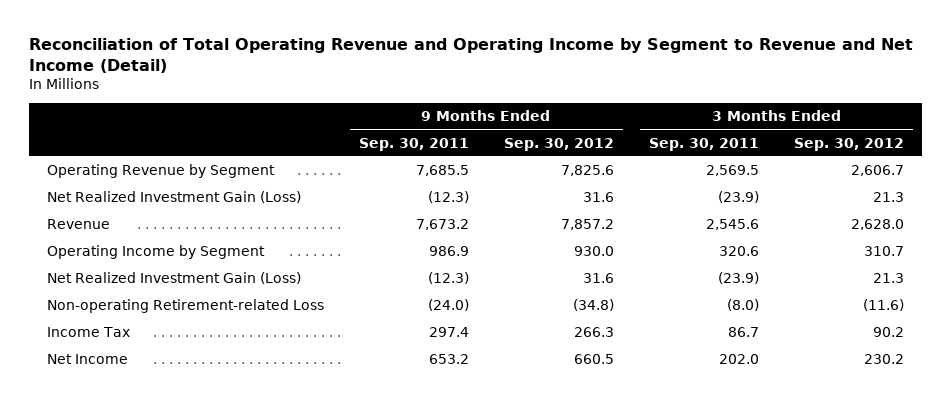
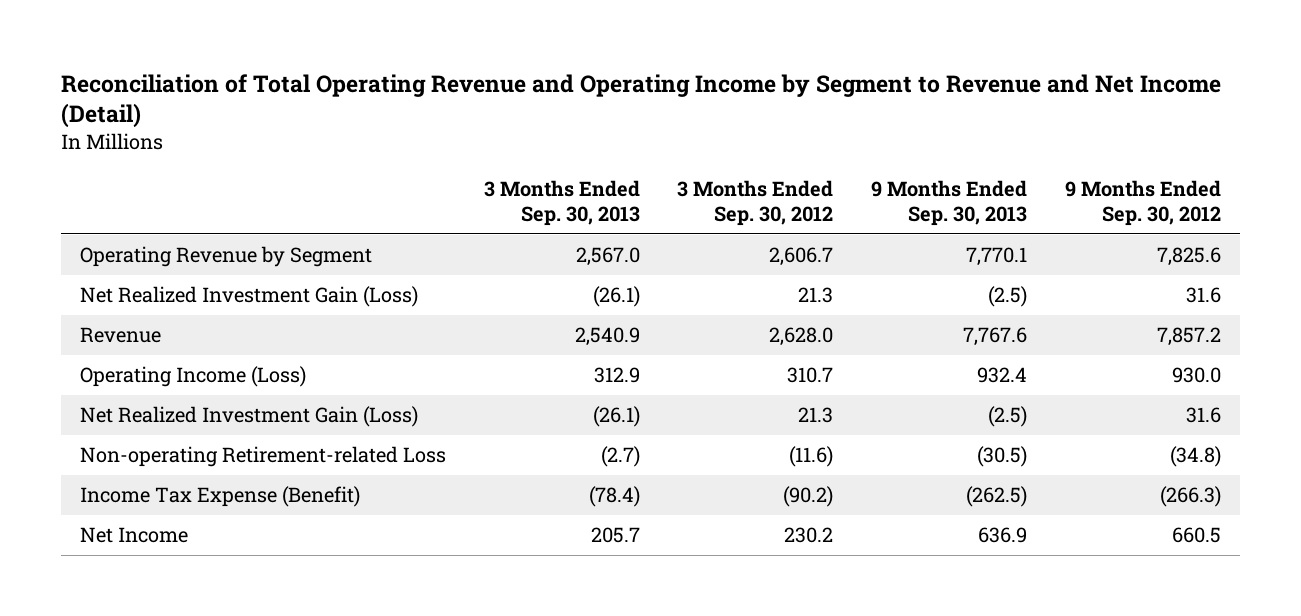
[358,137,469,151] Sep. 30, 2011 -> none
[649,137,760,151] Sep. 30, 2011 -> none
none -> [483,180,640,227] 3 Months Ended Sep. 30, 2013
none -> [871,180,1028,227] 9 Months Ended Sep. 30, 2013
[46,245,265,260] Operating Income by Segment -> [79,365,306,387] Operating Income (Loss)
[46,327,130,338] Income Tax -> [79,485,360,507] Income Tax Expense (Benefit)
[574,327,615,338] 266.3 -> [1160,485,1222,507] (266.3)
[873,327,905,338] 90.2 -> [783,485,834,507] (90.2)

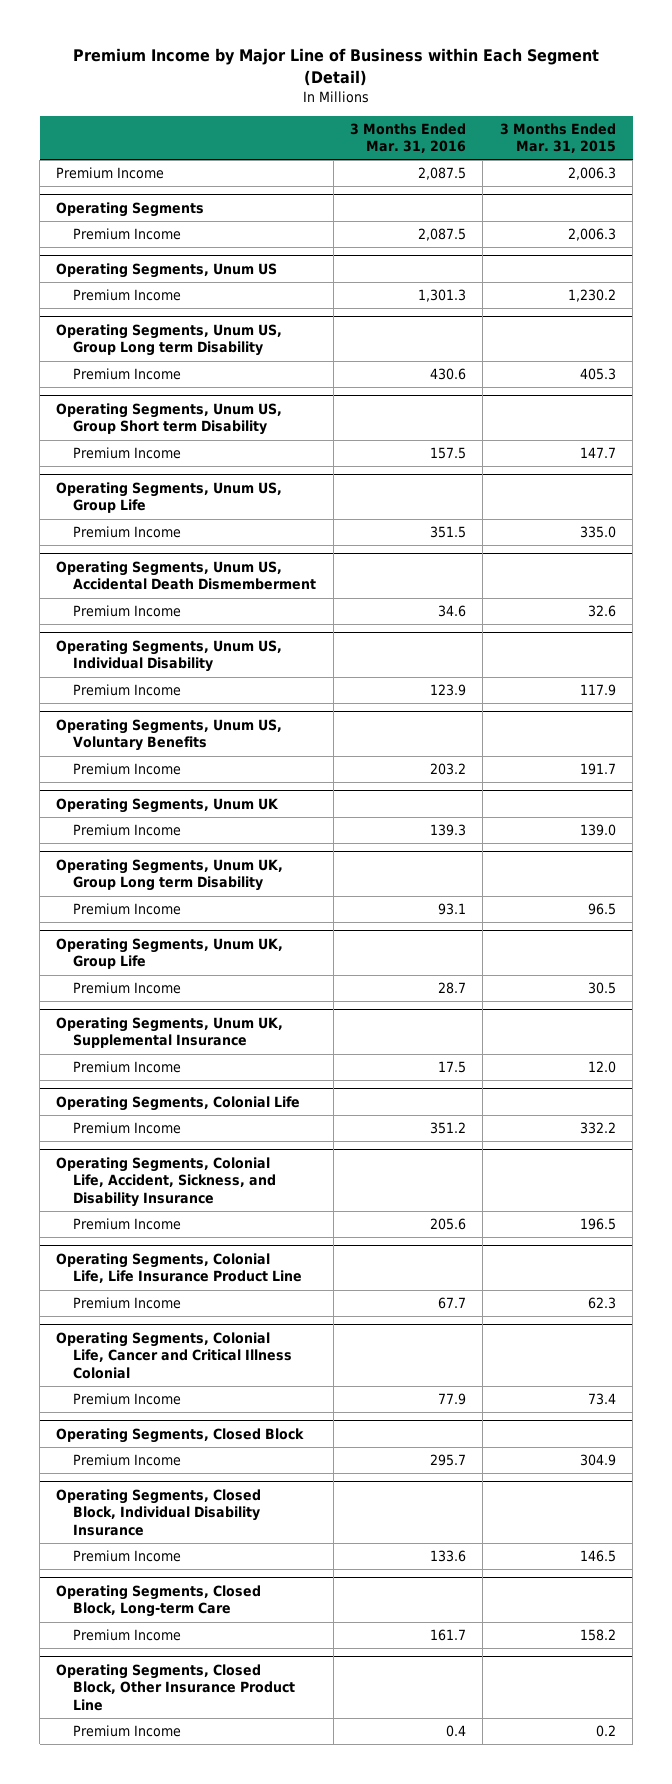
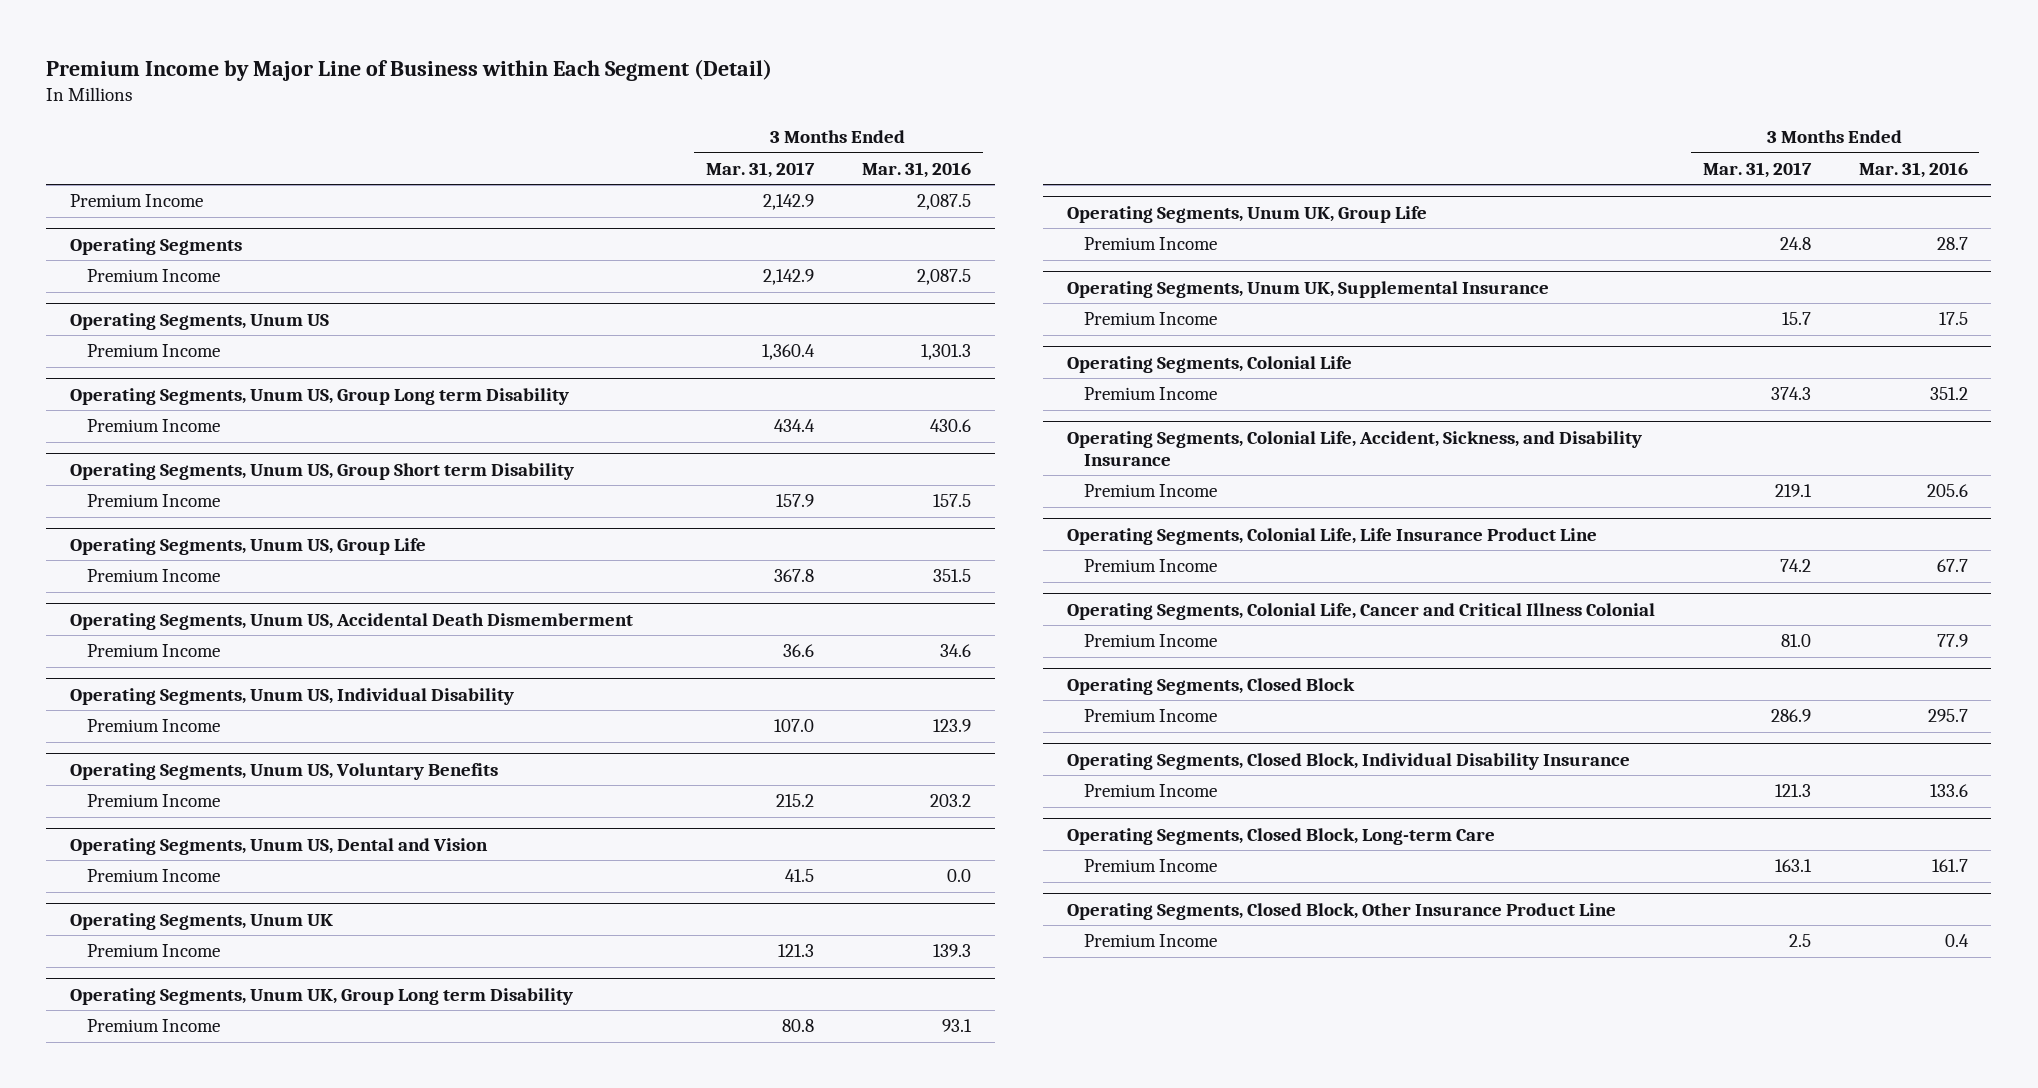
[499,122,616,154] 3 Months Ended Mar. 31, 2015 -> none
none -> [705,161,815,178] Mar. 31, 2017
none -> [69,837,488,855] Operating Segments, Unum US, Dental and Vision
none -> [87,869,221,883] Premium Income

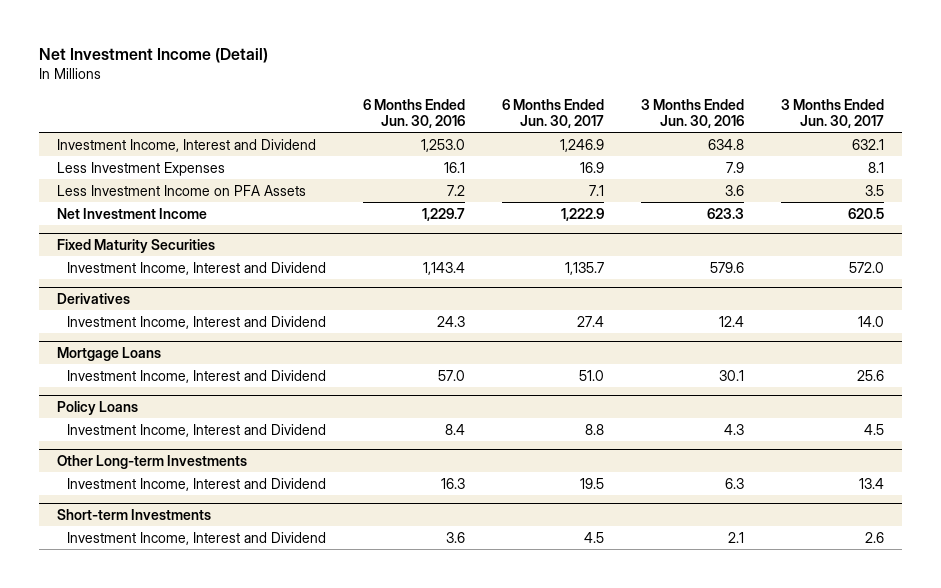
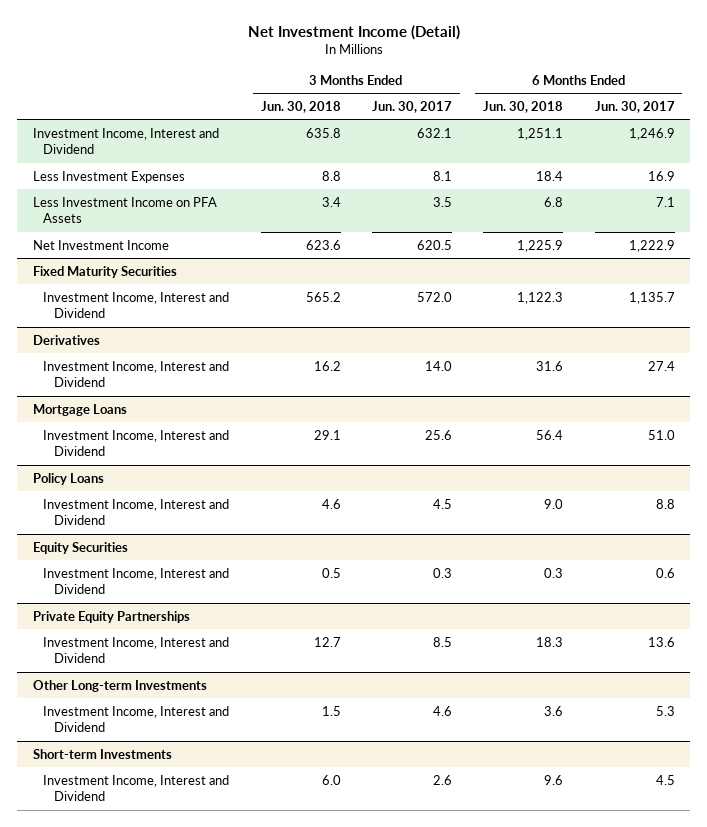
[363,98,466,128] 6 Months Ended Jun. 30, 2016 -> none
[640,98,744,128] 3 Months Ended Jun. 30, 2016 -> none
none -> [260,100,341,113] Jun. 30, 2018
none -> [483,100,564,113] Jun. 30, 2018
none -> [32,541,128,554] Equity Securities
none -> [43,567,230,595] Investment Income, Interest and Dividend
none -> [32,610,190,623] Private Equity Partnerships
none -> [43,636,230,664] Investment Income, Interest and Dividend
[579,477,604,489] 19.5 -> [655,705,675,716] 5.3
[858,477,884,489] 13.4 -> [432,705,452,716] 4.6

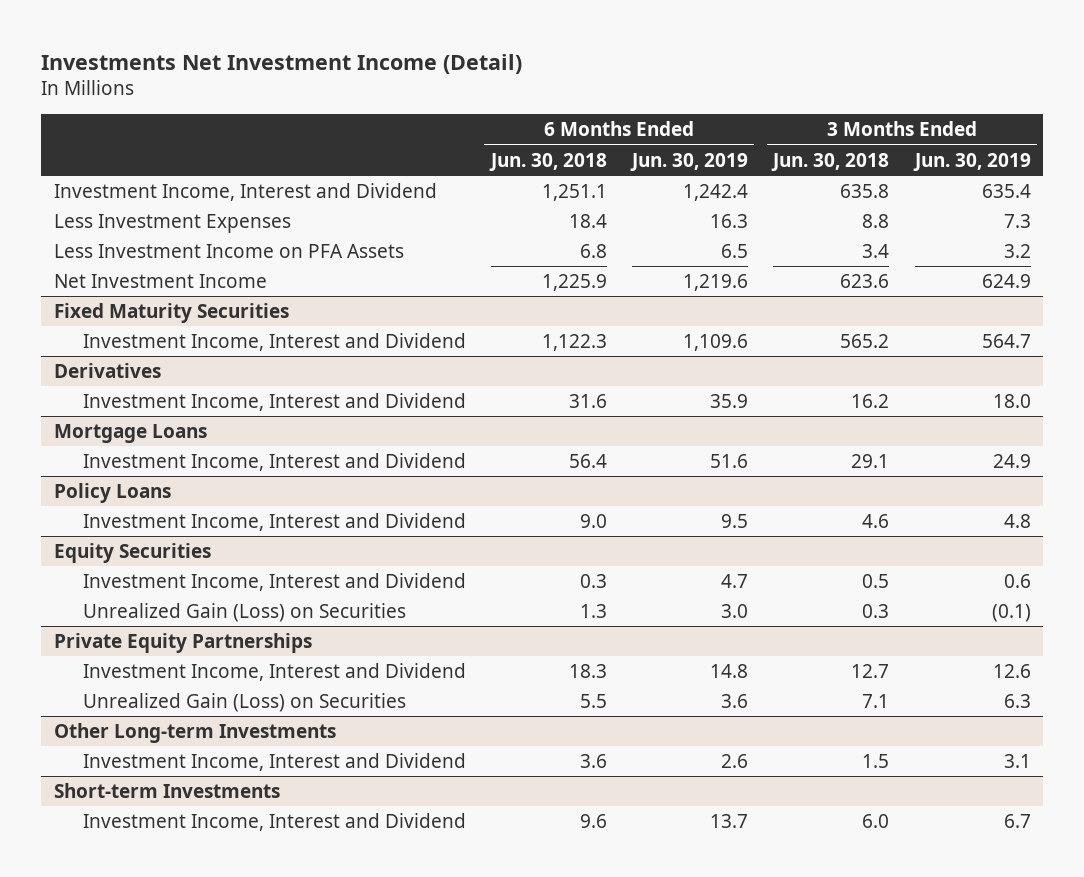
[247,24,460,40] Net Investment Income (Detail) -> [40,54,522,75] Investments Net Investment Income (Detail)
[371,100,452,113] Jun. 30, 2017 -> none
[594,100,675,113] Jun. 30, 2017 -> none
none -> [630,152,749,171] Jun. 30, 2019
none -> [912,152,1031,171] Jun. 30, 2019
none -> [82,602,406,622] Unrealized Gain (Loss) on Securities
none -> [82,692,406,712] Unrealized Gain (Loss) on Securities

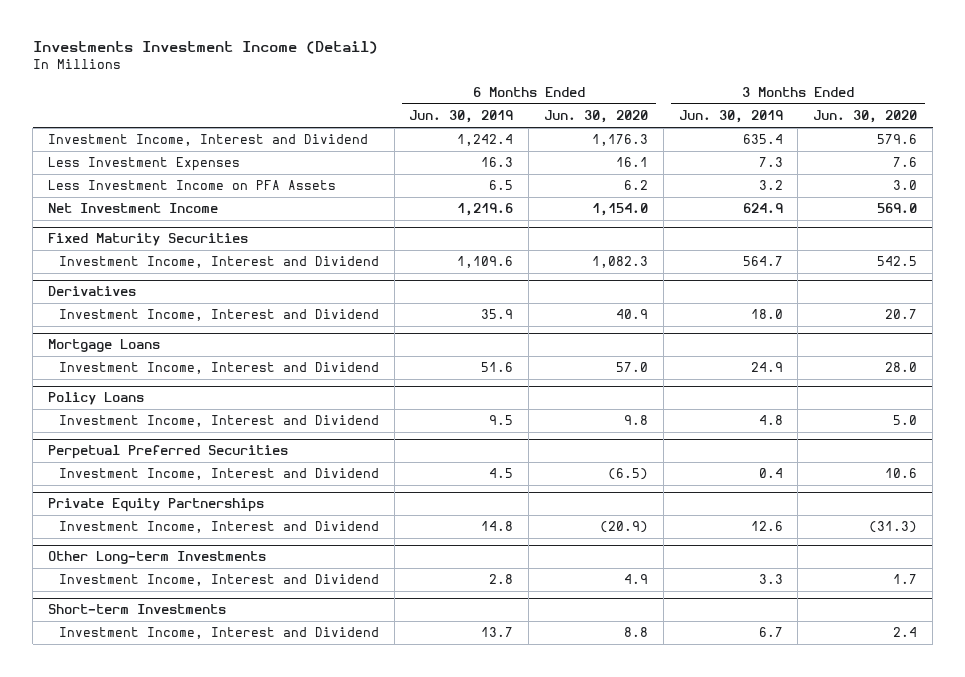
[40,54,522,75] Investments Net Investment Income (Detail) -> [32,40,378,54] Investments Investment Income (Detail)
[488,152,607,171] Jun. 30, 2018 -> none
[771,152,890,171] Jun. 30, 2018 -> none
none -> [543,110,648,124] Jun. 30, 2020
none -> [813,110,918,124] Jun. 30, 2020
[82,602,406,622] Unrealized Gain (Loss) on Securities -> none
[53,542,211,563] Equity Securities -> [48,445,289,460] Perpetual Preferred Securities
[721,573,749,588] 4.7 -> [489,468,514,479] 4.5
[1003,573,1031,588] 0.6 -> [758,468,783,479] 0.4
[82,692,406,712] Unrealized Gain (Loss) on Securities -> none
[721,753,749,768] 2.6 -> [489,574,514,585] 2.8
[1003,753,1031,768] 3.1 -> [758,574,783,585] 3.3

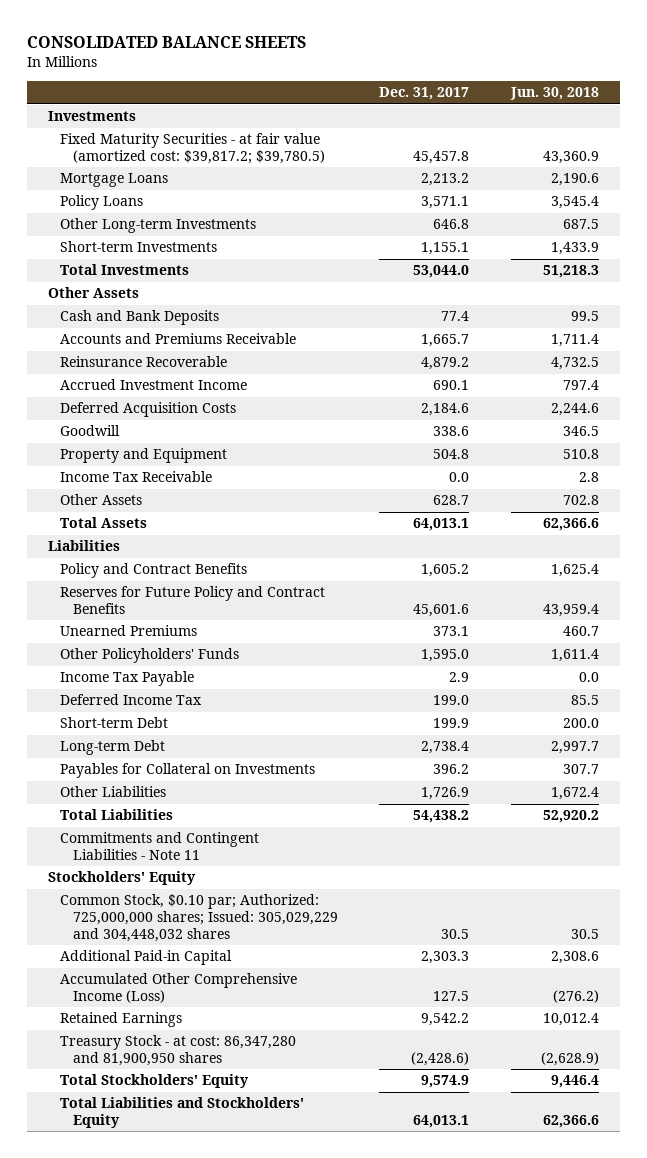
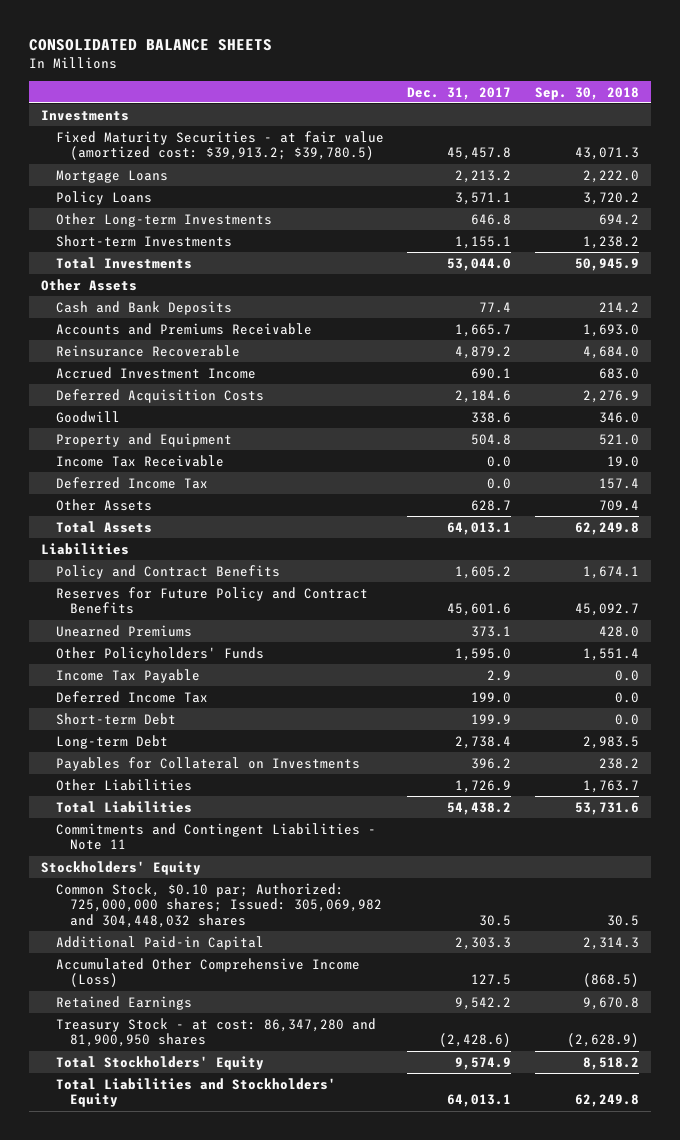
[510,87,600,101] Jun. 30, 2018 -> none
none -> [535,86,640,100] Sep. 30, 2018
[60,133,325,165] Fixed Maturity Securities - at fair value (amortized cost: $39,817.2; $39,780.5) -> [55,130,384,161] Fixed Maturity Securities - at fair value (amortized cost: $39,913.2; $39,780.5)
none -> [55,476,208,489] Deferred Income Tax
[60,894,338,942] Common Stock, $0.10 par; Authorized: 725,000,000 shares; Issued: 305,029,229 and 304,448,032 shares -> [55,882,383,928] Common Stock, $0.10 par; Authorized: 725,000,000 shares; Issued: 305,069,982 and 304,448,032 shares

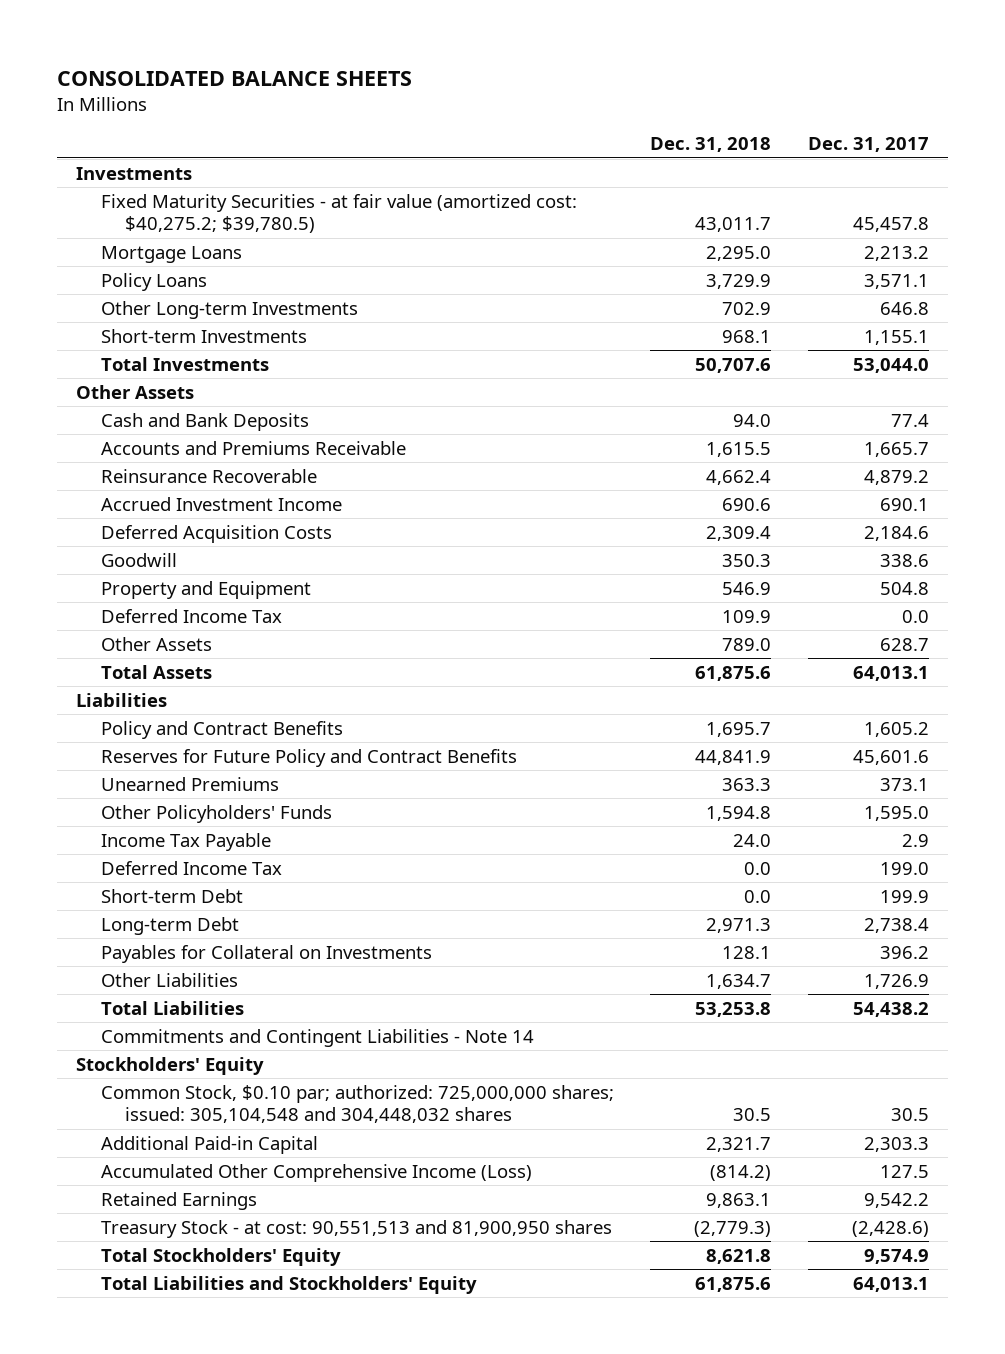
[535,86,640,100] Sep. 30, 2018 -> none
none -> [650,137,772,153] Dec. 31, 2018
[55,130,384,161] Fixed Maturity Securities - at fair value (amortized cost: $39,913.2; $39,780.5) -> [100,193,577,234] Fixed Maturity Securities - at fair value (amortized cost: $40,275.2; $39,780.5)
[55,454,224,467] Income Tax Receivable -> none
[55,822,376,851] Commitments and Contingent Liabilities - Note 11 -> [100,1028,534,1047] Commitments and Contingent Liabilities - Note 14
[55,882,383,928] Common Stock, $0.10 par; Authorized: 725,000,000 shares; Issued: 305,069,982 and 304,448,032 shares -> [100,1084,614,1124] Common Stock, $0.10 par; authorized: 725,000,000 shares; issued: 305,104,548 and 304,448,032 shares
[55,1017,376,1048] Treasury Stock - at cost: 86,347,280 and 81,900,950 shares -> [100,1219,612,1238] Treasury Stock - at cost: 90,551,513 and 81,900,950 shares

